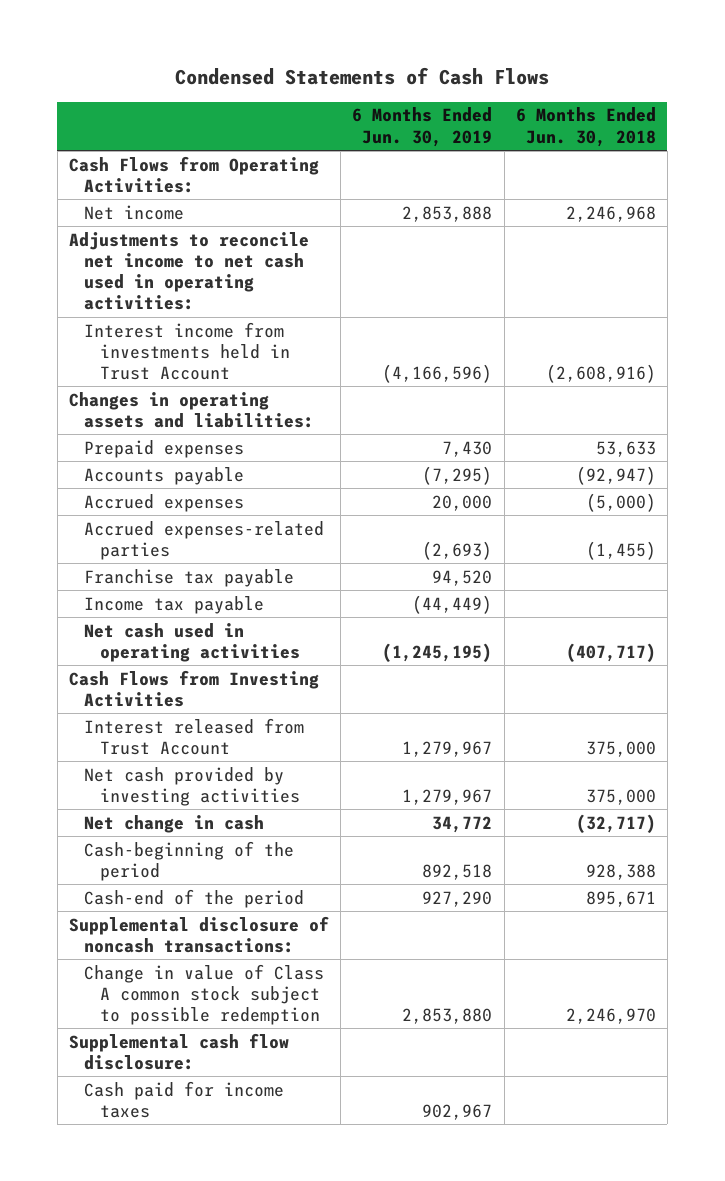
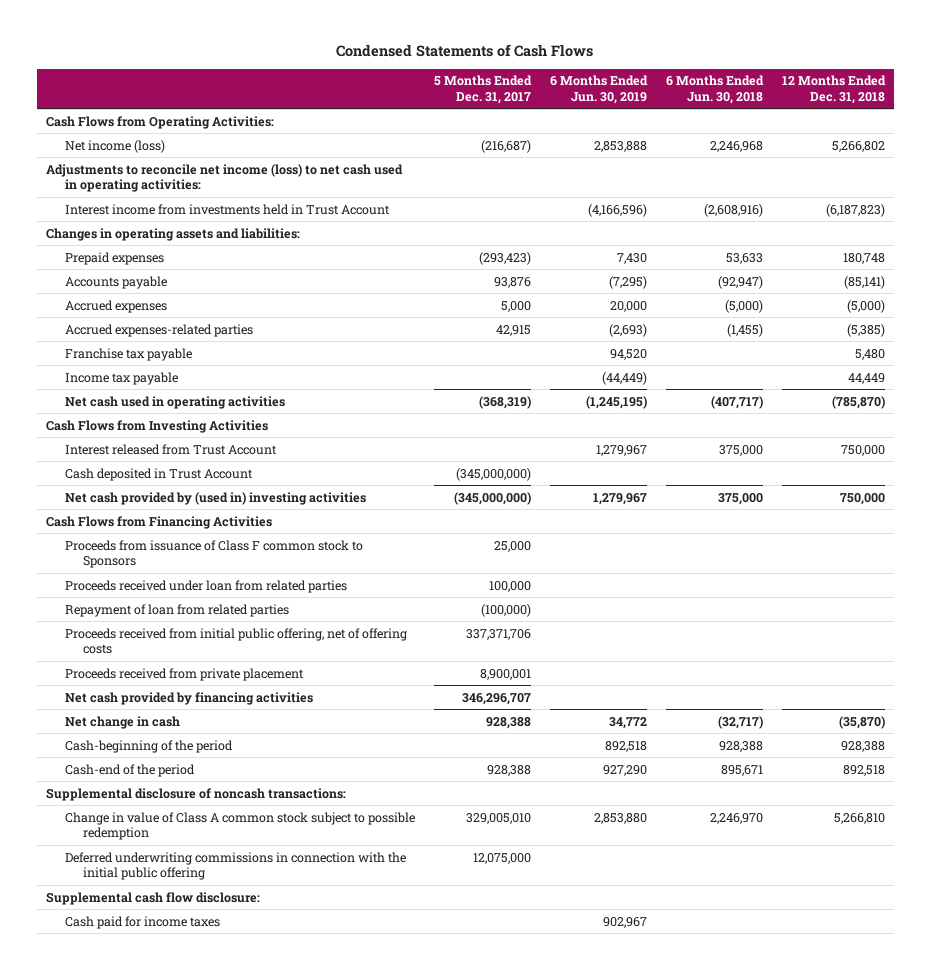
none -> [433,75,532,104] 5 Months Ended Dec. 31, 2017
none -> [781,75,886,104] 12 Months Ended Dec. 31, 2018
[84,204,185,220] Net income -> [64,139,165,153] Net income (loss)
[69,231,310,310] Adjustments to reconcile net income to net cash used in operating activities: -> [46,163,404,193] Adjustments to reconcile net income (loss) to net cash used in operating activities:
none -> [64,467,253,481] Cash deposited in Trust Account
[84,766,300,806] Net cash provided by investing activities -> [64,491,366,505] Net cash provided by (used in) investing activities
none -> [46,515,273,529] Cash Flows from Financing Activities
none -> [64,539,363,569] Proceeds from issuance of Class F common stock to Sponsors
none -> [64,579,347,593] Proceeds received under loan from related parties
none -> [64,603,289,617] Repayment of loan from related parties
none -> [64,627,407,655] Proceeds received from initial public offering, net of offering costs
none -> [64,667,304,681] Proceeds received from private placement
none -> [64,691,313,705] Net cash provided by financing activities
none -> [64,851,406,881] Deferred underwriting commissions in connection with the initial public offering

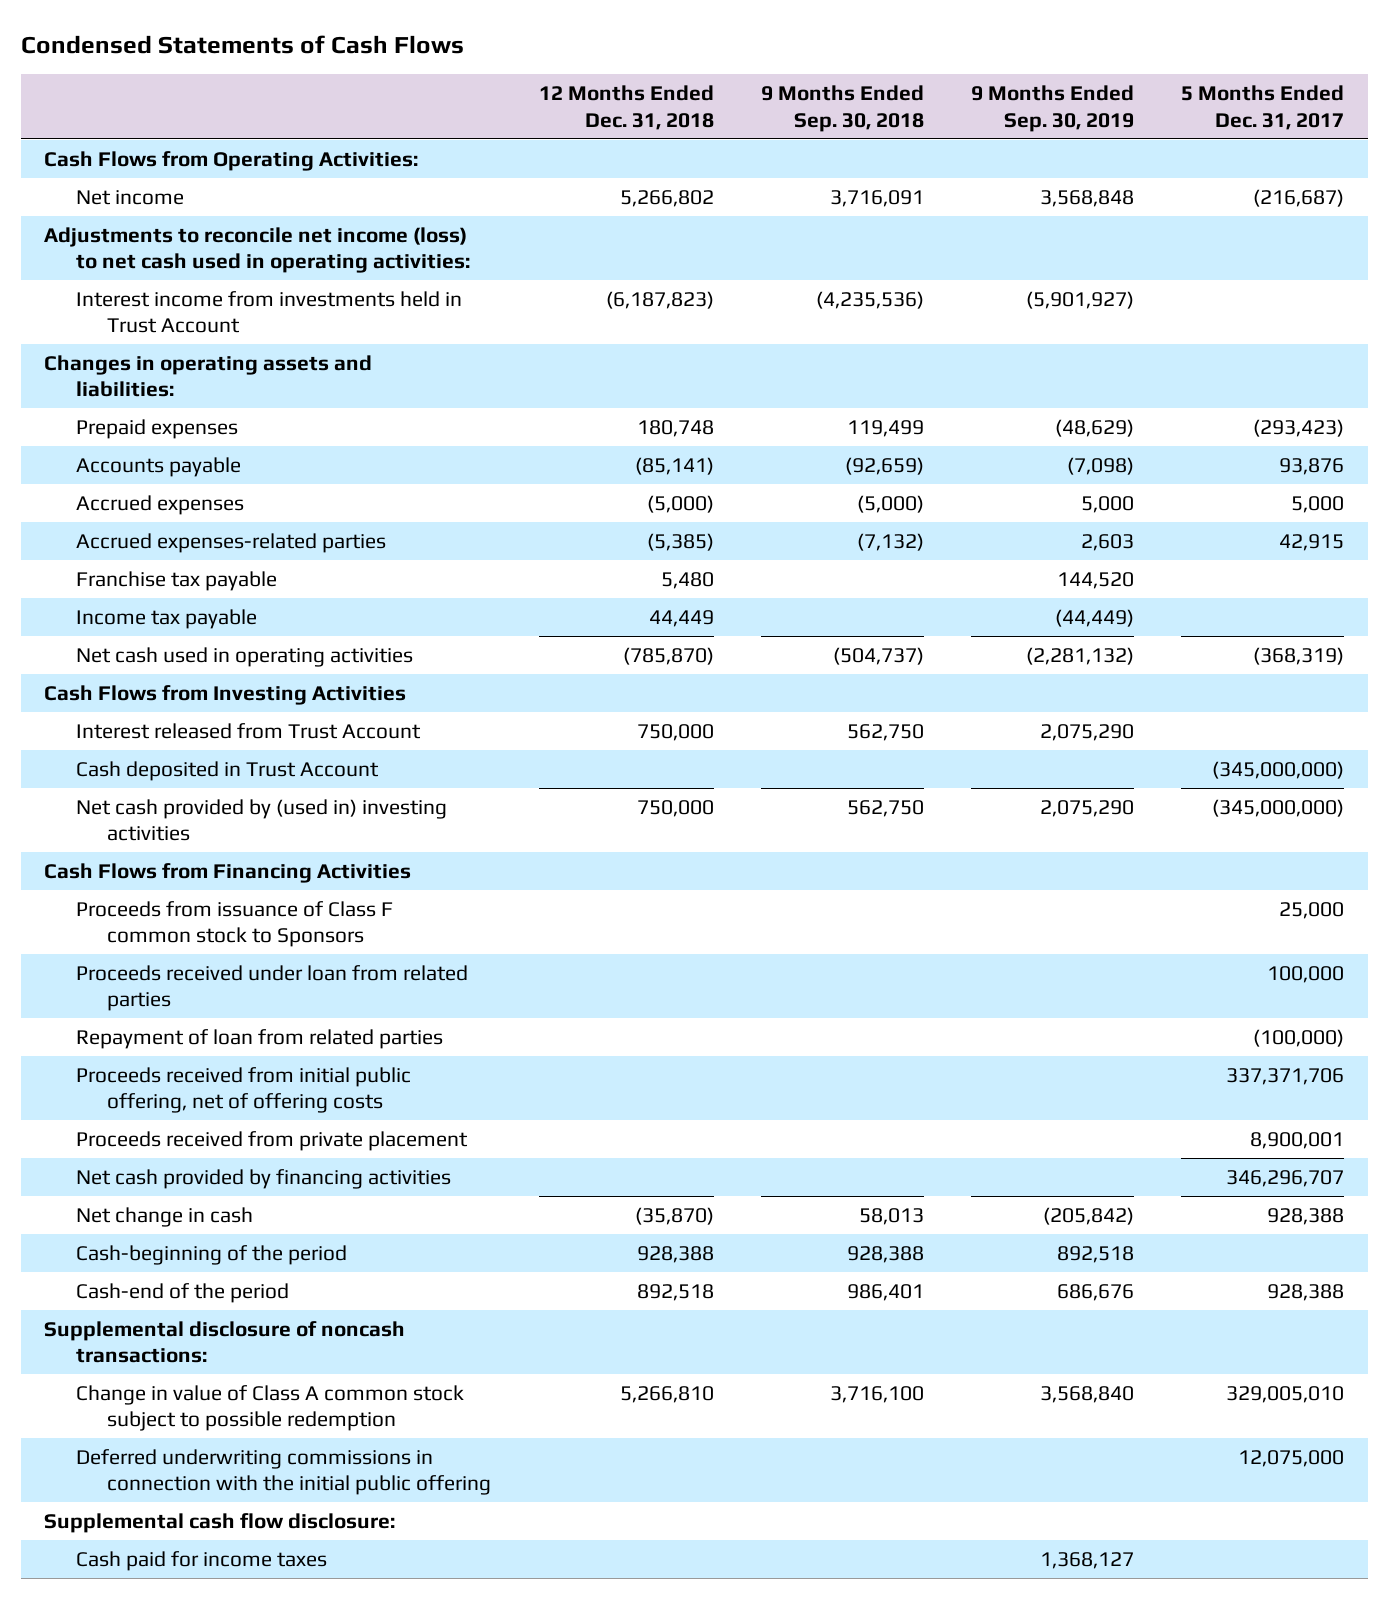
[549,75,648,104] 6 Months Ended Jun. 30, 2019 -> none
[665,75,764,104] 6 Months Ended Jun. 30, 2018 -> none
none -> [760,85,924,132] 9 Months Ended Sep. 30, 2018
none -> [971,85,1135,132] 9 Months Ended Sep. 30, 2019
[64,139,165,153] Net income (loss) -> [75,189,184,205] Net income

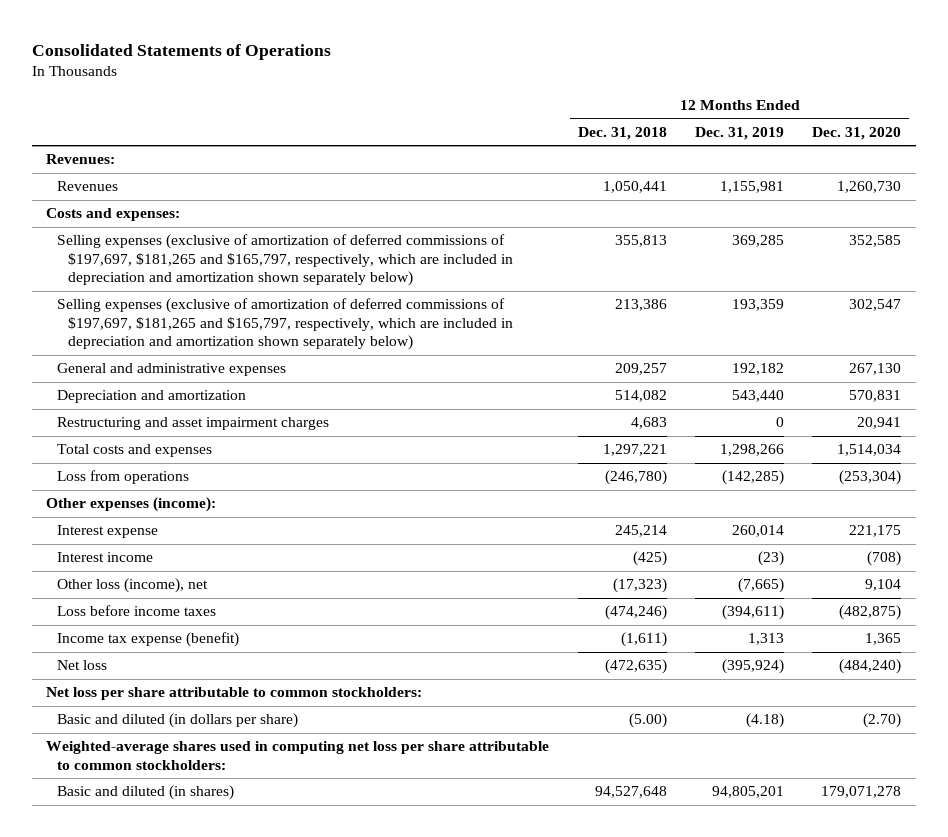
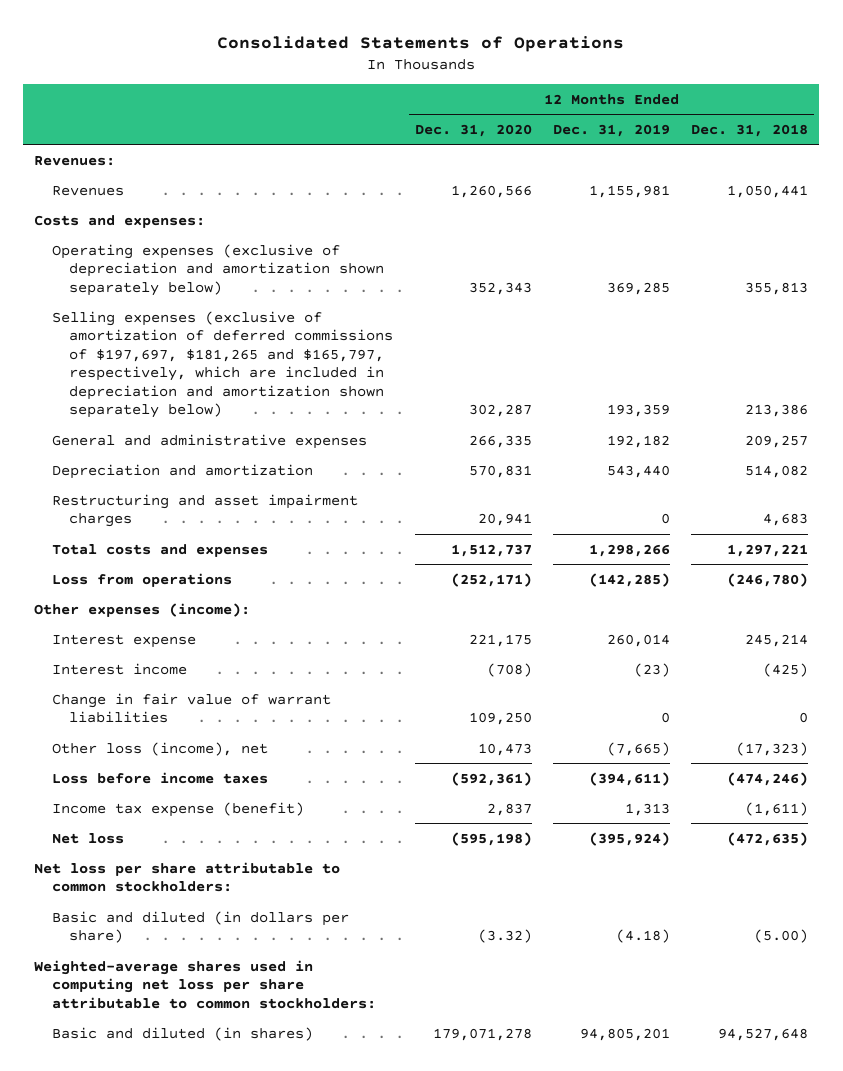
[837,181,902,194] 1,260,730 -> [450,184,532,198] 1,260,566
[57,298,514,351] Selling expenses (exclusive of amortization of deferred commissions of $197,697, $181,265 and $165,797, respectively, which are included in depreciation and amortization shown separately below) -> none
none -> [51,243,385,296] Operating expenses (exclusive of depreciation and amortization shown separately below)
[614,235,667,248] 355,813 -> [745,404,809,418] 213,386
[732,235,785,248] 369,285 -> [607,404,671,418] 193,359
[849,235,902,248] 352,585 -> [468,404,532,418] 302,287
[849,363,902,376] 267,130 -> [468,434,532,448] 266,335
[837,444,902,457] 1,514,034 -> [450,543,532,557] 1,512,737
[839,470,902,486] (253,304) -> [450,572,532,587] (252,171)
none -> [51,692,331,724] Change in fair value of warrant liabilities
[865,579,902,592] 9,104 -> [477,742,532,756] 10,473
[839,605,902,621] (482,875) -> [450,771,532,786] (592,361)
[865,633,902,646] 1,365 -> [486,802,532,816] 2,837
[839,659,902,675] (484,240) -> [450,831,532,846] (595,198)
[863,713,902,729] (2.70) -> [477,929,532,944] (3.32)

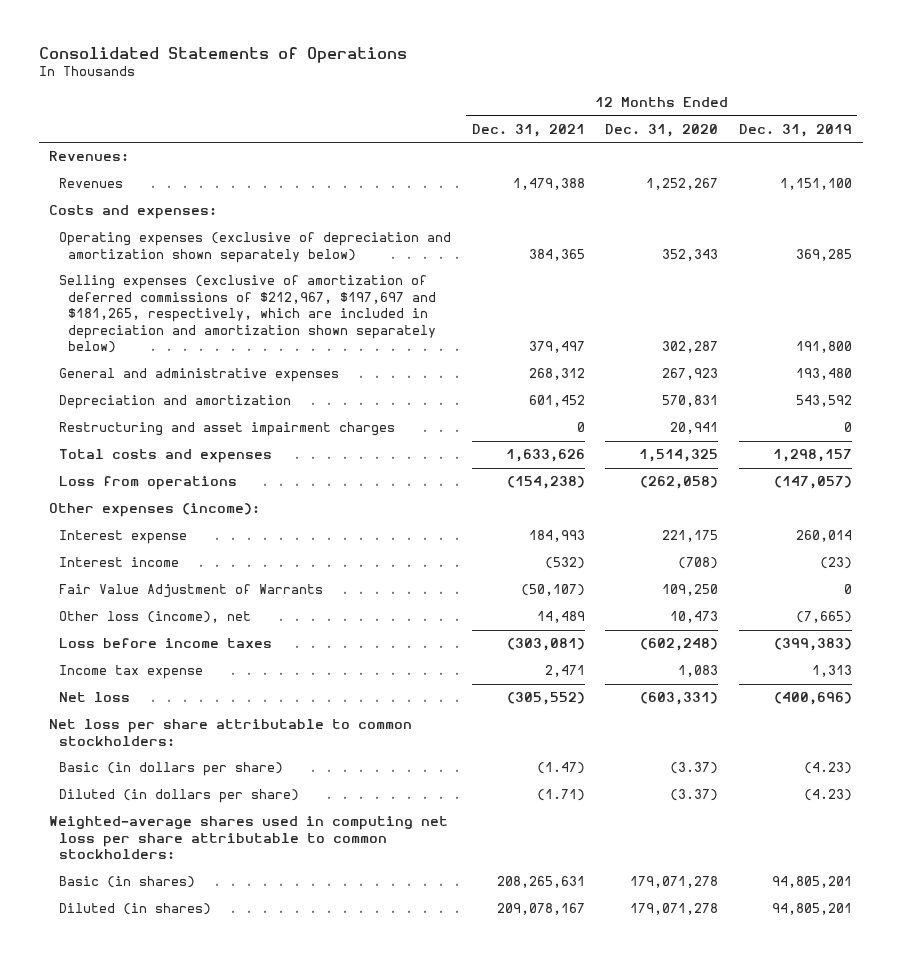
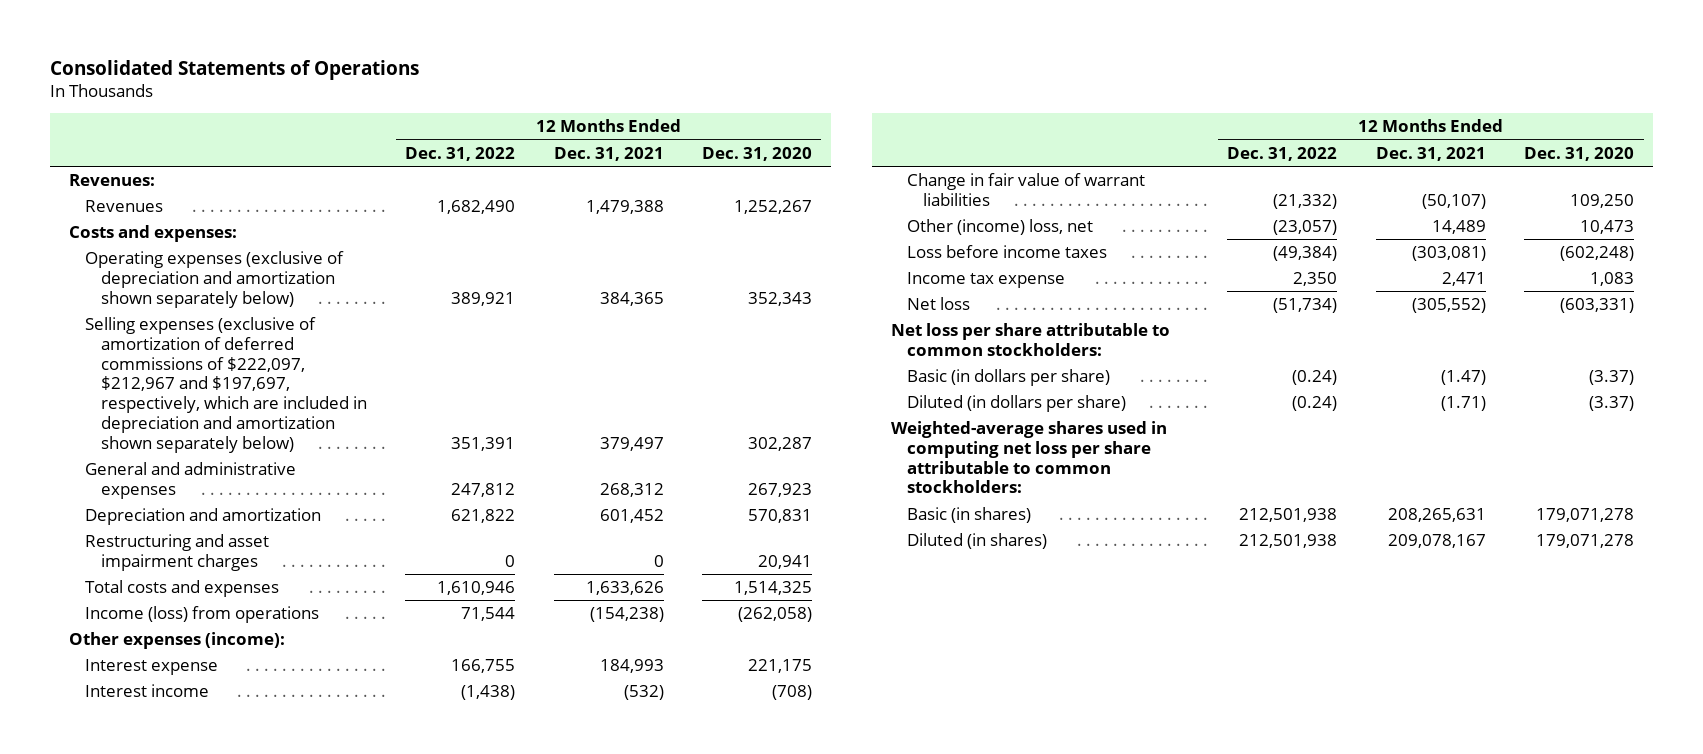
[739,123,853,137] Dec. 31, 2019 -> none
none -> [405,146,516,161] Dec. 31, 2022
[58,275,437,354] Selling expenses (exclusive of amortization of deferred commissions of $212,967, $197,697 and $181,265, respectively, which are included in depreciation and amortization shown separately below) -> [84,317,367,453] Selling expenses (exclusive of amortization of deferred commissions of $222,097, $212,967 and $197,697, respectively, which are included in depreciation and amortization shown separately below)
[58,476,237,491] Loss from operations -> [84,606,319,624] Income (loss) from operations
[58,584,323,599] Fair Value Adjustment of Warrants -> [906,173,1145,206] Change in fair value of warrant liabilities
[58,611,251,624] Other loss (income), net -> [906,219,1093,236] Other (income) loss, net

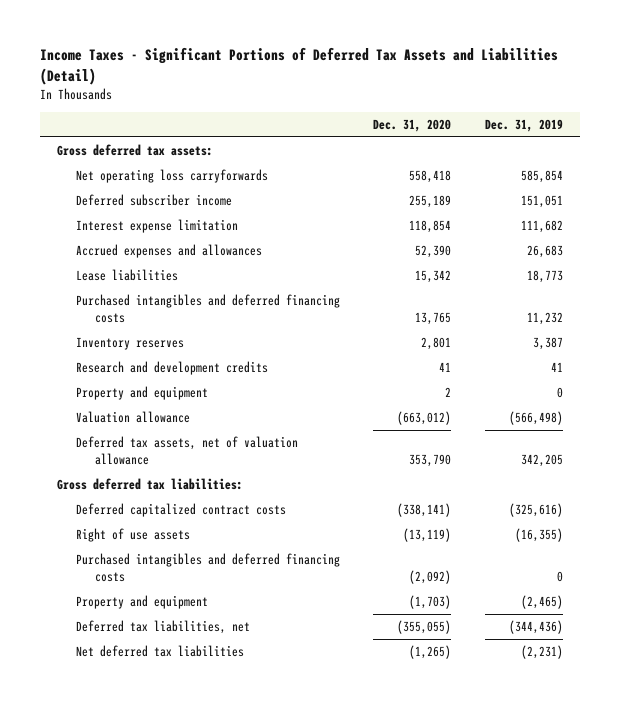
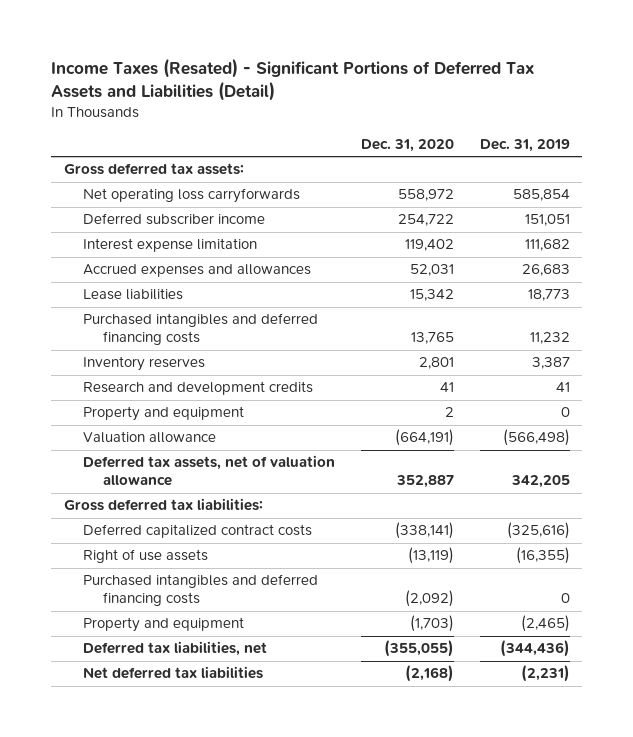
[40,47,559,85] Income Taxes - Significant Portions of Deferred Tax Assets and Liabilities (Detail) -> [50,57,534,101] Income Taxes (Resated) - Significant Portions of Deferred Tax Assets and Liabilities (Detail)
[409,170,452,184] 558,418 -> [397,189,454,202] 558,972
[409,195,452,209] 255,189 -> [397,214,454,227] 254,722
[409,220,452,234] 118,854 -> [404,239,454,252] 119,402
[415,245,452,259] 52,390 -> [409,264,454,277] 52,031
[397,411,452,426] (663,012) -> [394,429,454,447] (664,191)
[409,453,452,467] 353,790 -> [395,475,454,489] 352,887
[409,645,452,660] (1,265) -> [404,665,454,683] (2,168)

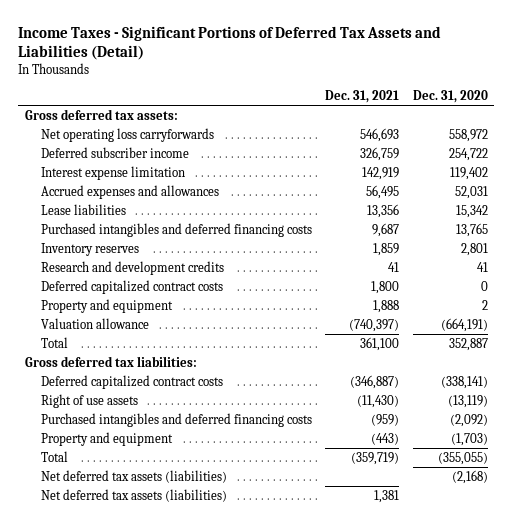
[50,57,534,101] Income Taxes (Resated) - Significant Portions of Deferred Tax Assets and Liabilities (Detail) -> [18,25,442,61] Income Taxes - Significant Portions of Deferred Tax Assets and Liabilities (Detail)
[479,138,570,152] Dec. 31, 2019 -> none
none -> [325,90,400,104] Dec. 31, 2021
none -> [40,279,223,294] Deferred capitalized contract costs
[83,455,336,487] Deferred tax assets, net of valuation allowance -> [40,336,68,348] Total
[83,641,268,657] Deferred tax liabilities, net -> [40,450,68,462] Total
[83,666,264,680] Net deferred tax liabilities -> [40,469,227,483] Net deferred tax assets (liabilities)
none -> [40,488,227,502] Net deferred tax assets (liabilities)

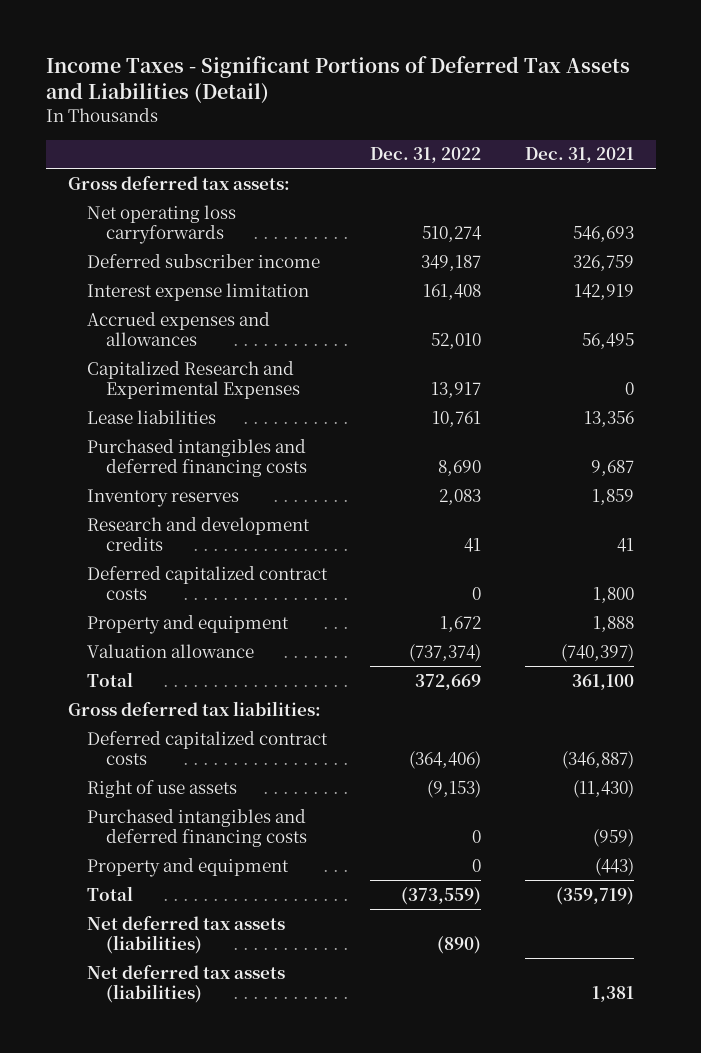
[412,90,488,104] Dec. 31, 2020 -> none
none -> [370,147,482,164] Dec. 31, 2022
none -> [87,360,301,400] Capitalized Research and Experimental Expenses

